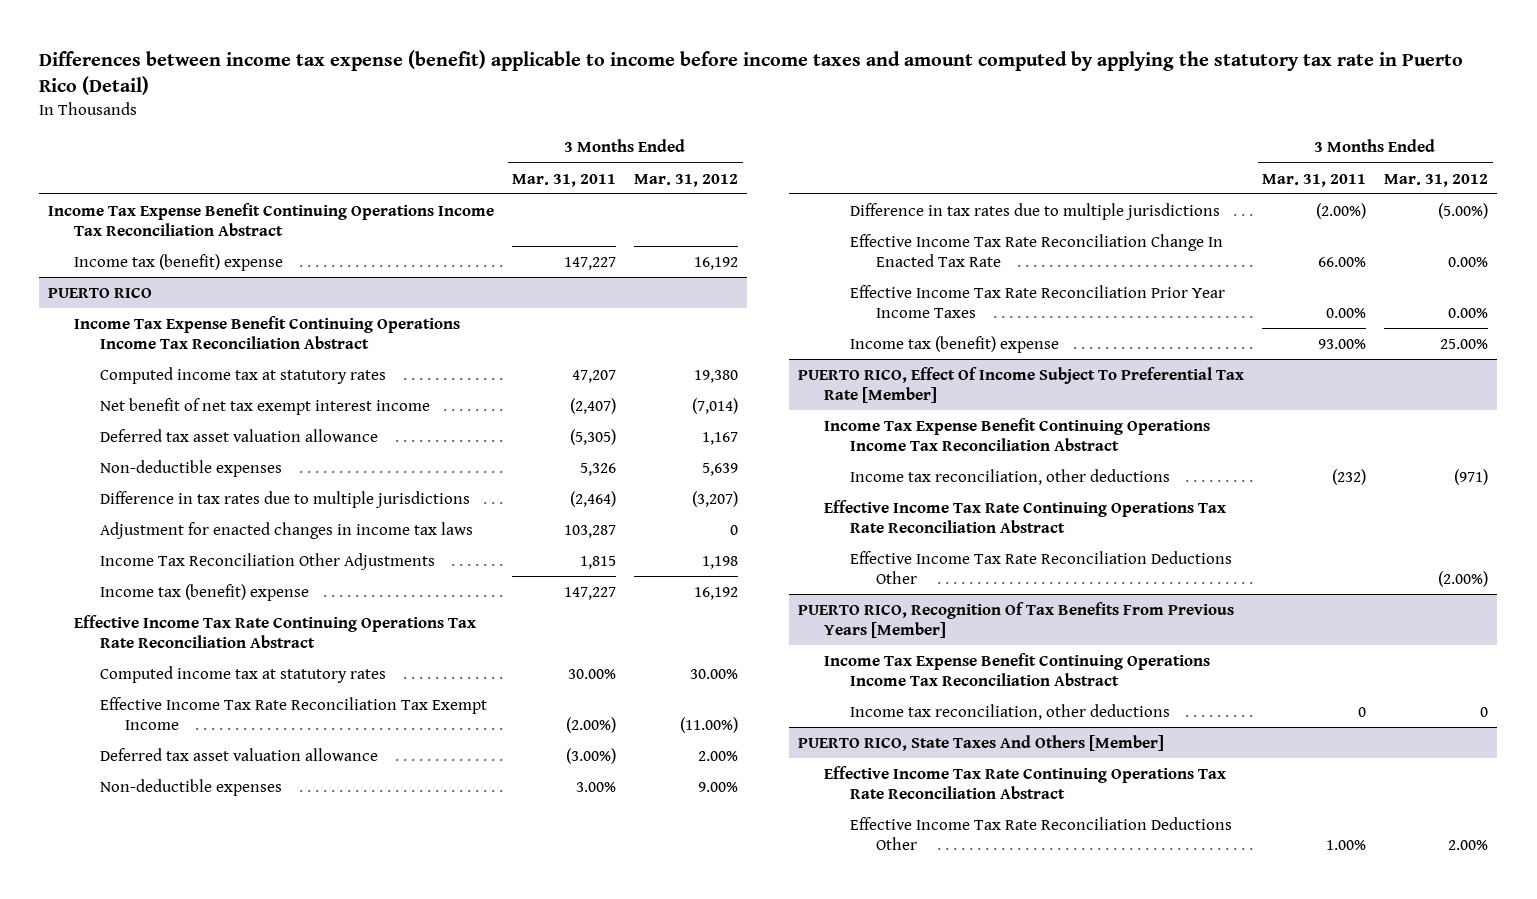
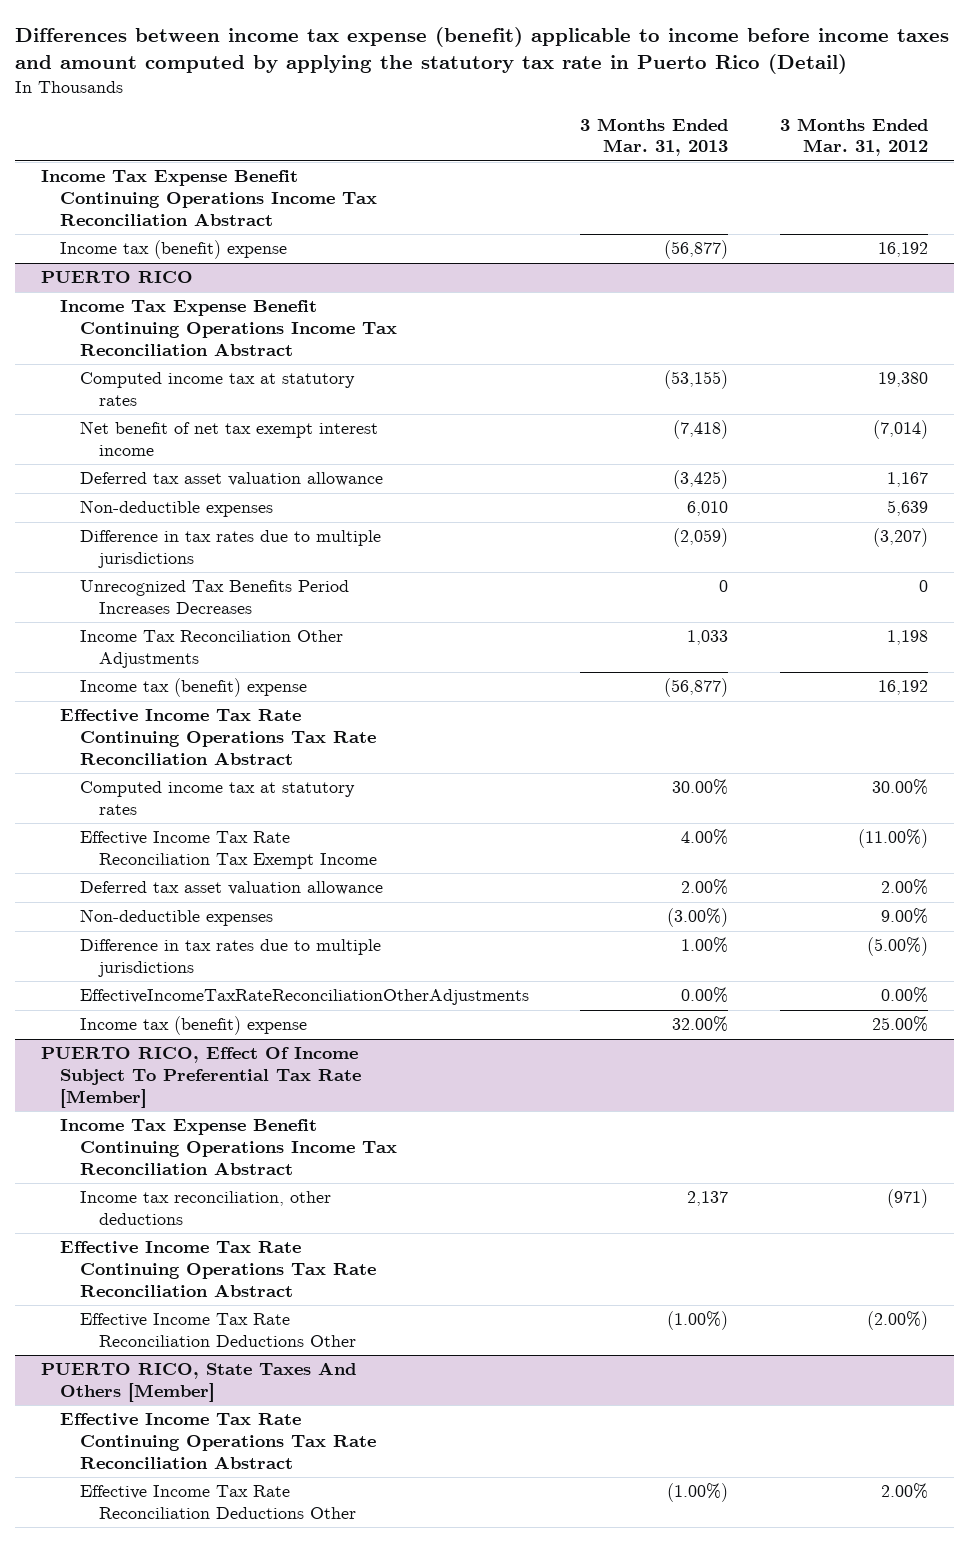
[512,173,617,187] Mar. 31, 2011 -> none
none -> [580,117,729,157] 3 Months Ended Mar. 31, 2013
[99,521,473,539] Adjustment for enacted changes in income tax laws -> none
none -> [79,580,349,615] Unrecognized Tax Benefits Period Increases Decreases
[849,233,1223,267] Effective Income Tax Rate Reconciliation Change In Enacted Tax Rate -> none
[849,284,1225,318] Effective Income Tax Rate Reconciliation Prior Year Income Taxes -> none
none -> [79,989,529,1006] EffectiveIncomeTaxRateReconciliationOtherAdjustments
[798,601,1235,638] PUERTO RICO, Recognition Of Tax Benefits From Previous Years [Member] -> none
[824,652,1211,686] Income Tax Expense Benefit Continuing Operations Income Tax Reconciliation Abstract -> none
[849,703,1170,720] Income tax reconciliation, other deductions -> none

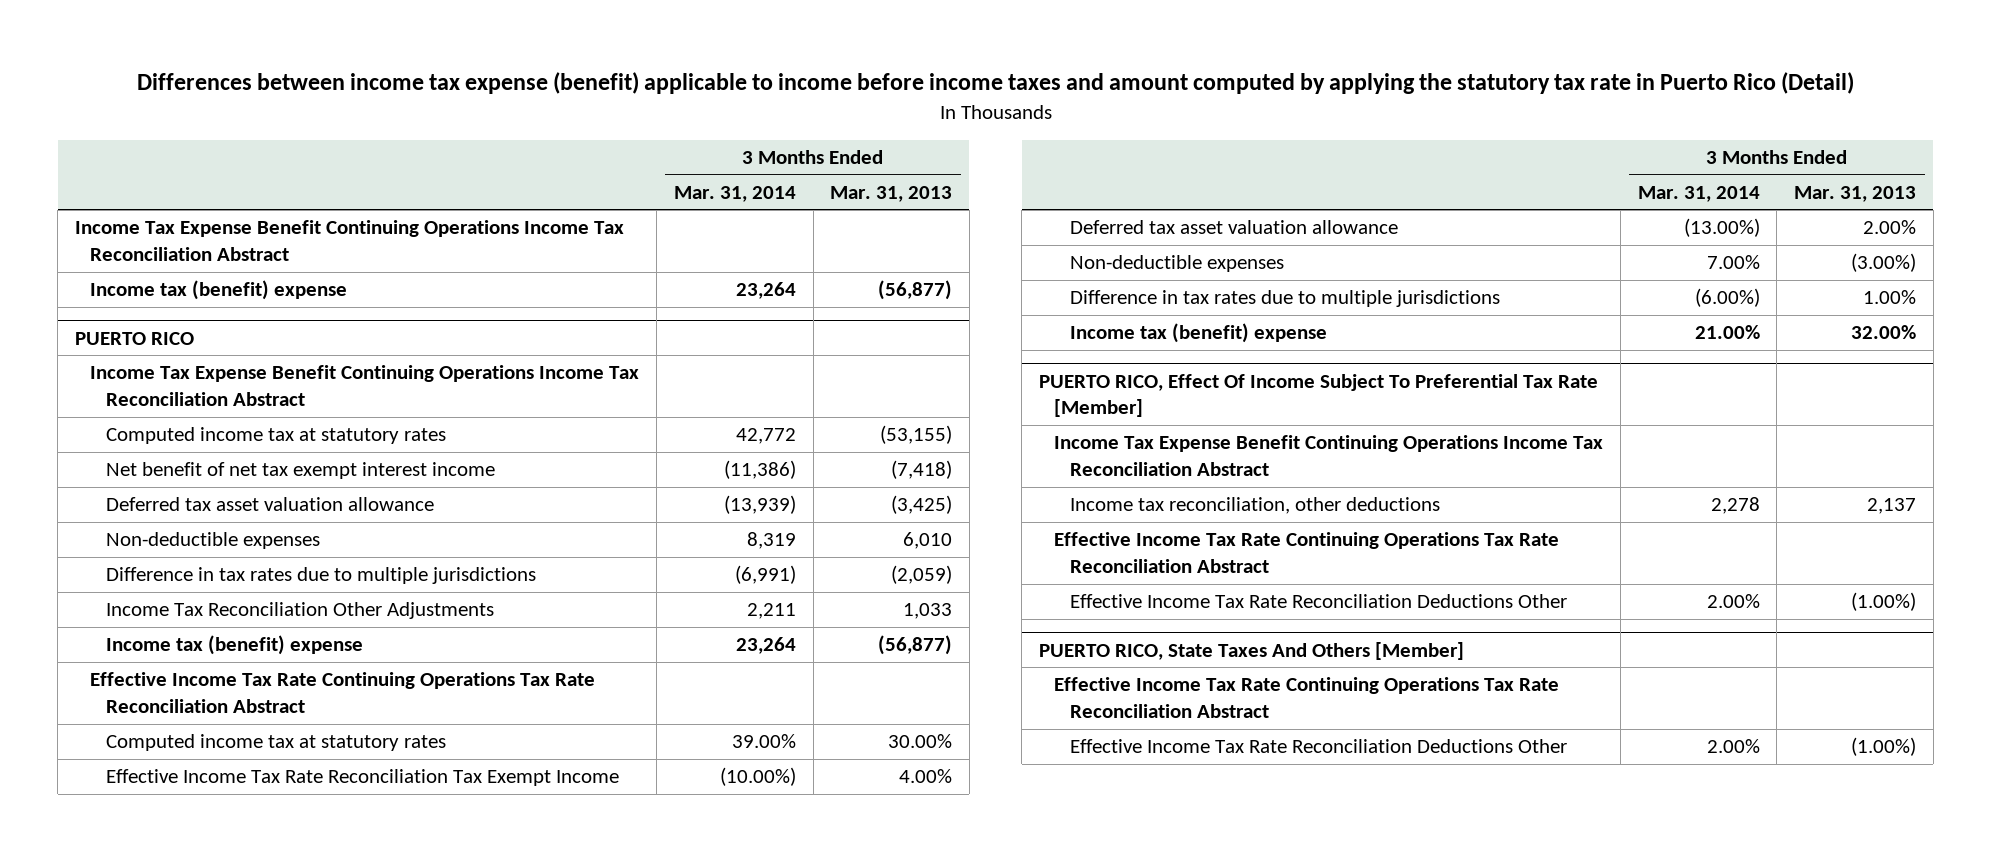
[780,117,929,157] 3 Months Ended Mar. 31, 2012 -> none
none -> [673,185,796,202] Mar. 31, 2014
[79,580,349,615] Unrecognized Tax Benefits Period Increases Decreases -> none
[79,989,529,1006] EffectiveIncomeTaxRateReconciliationOtherAdjustments -> none

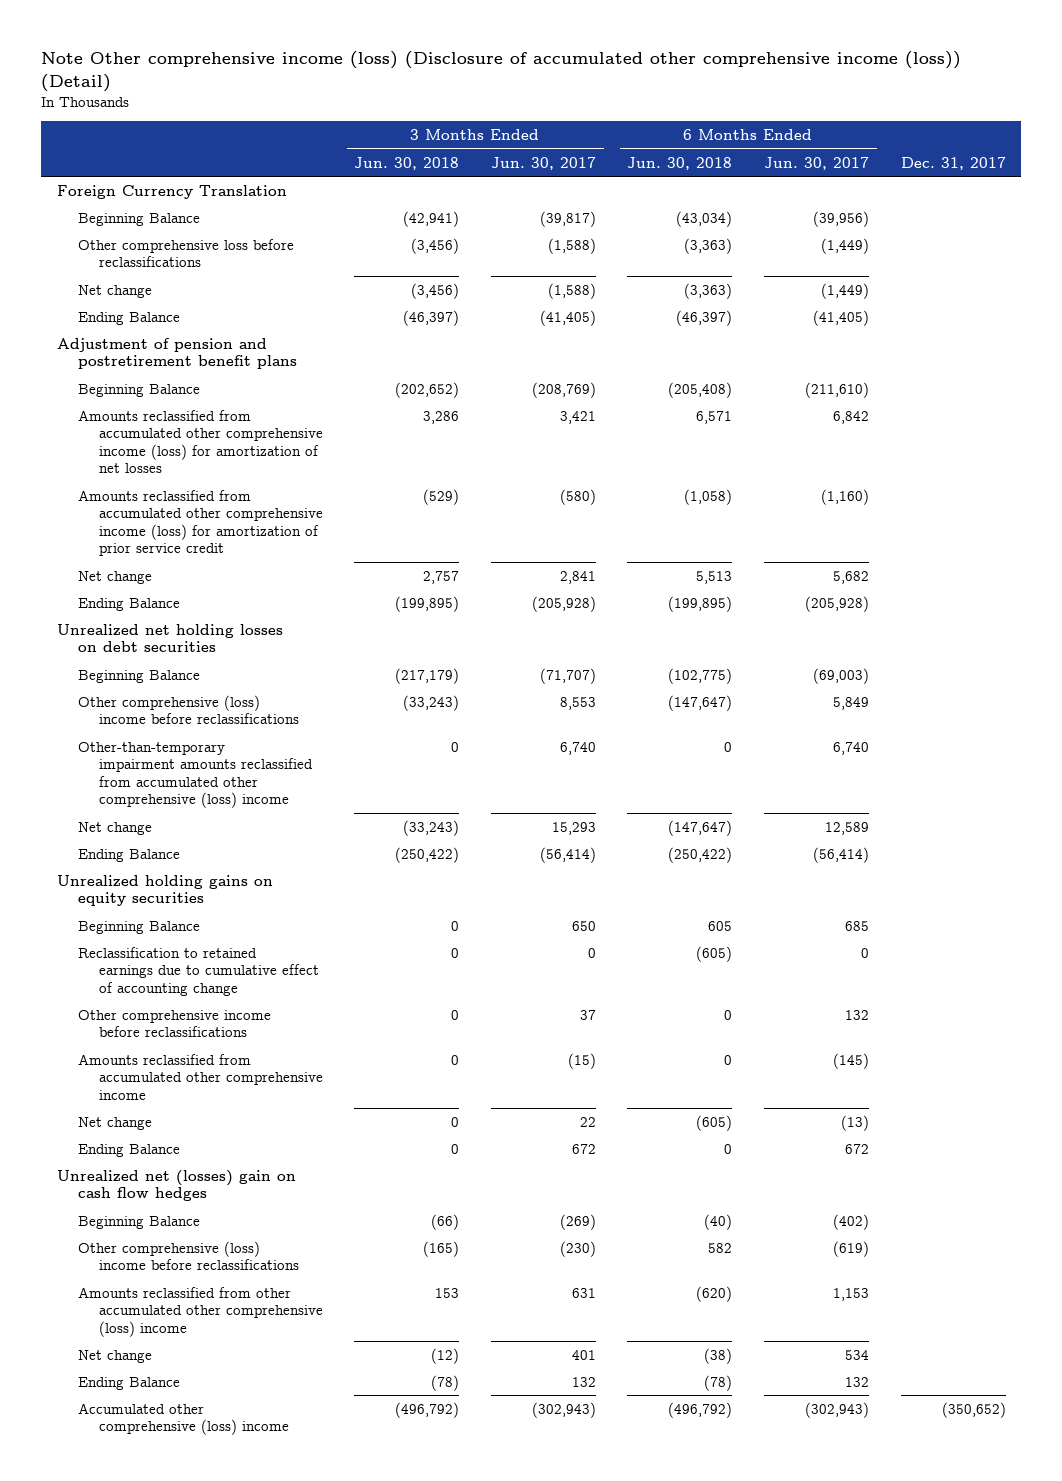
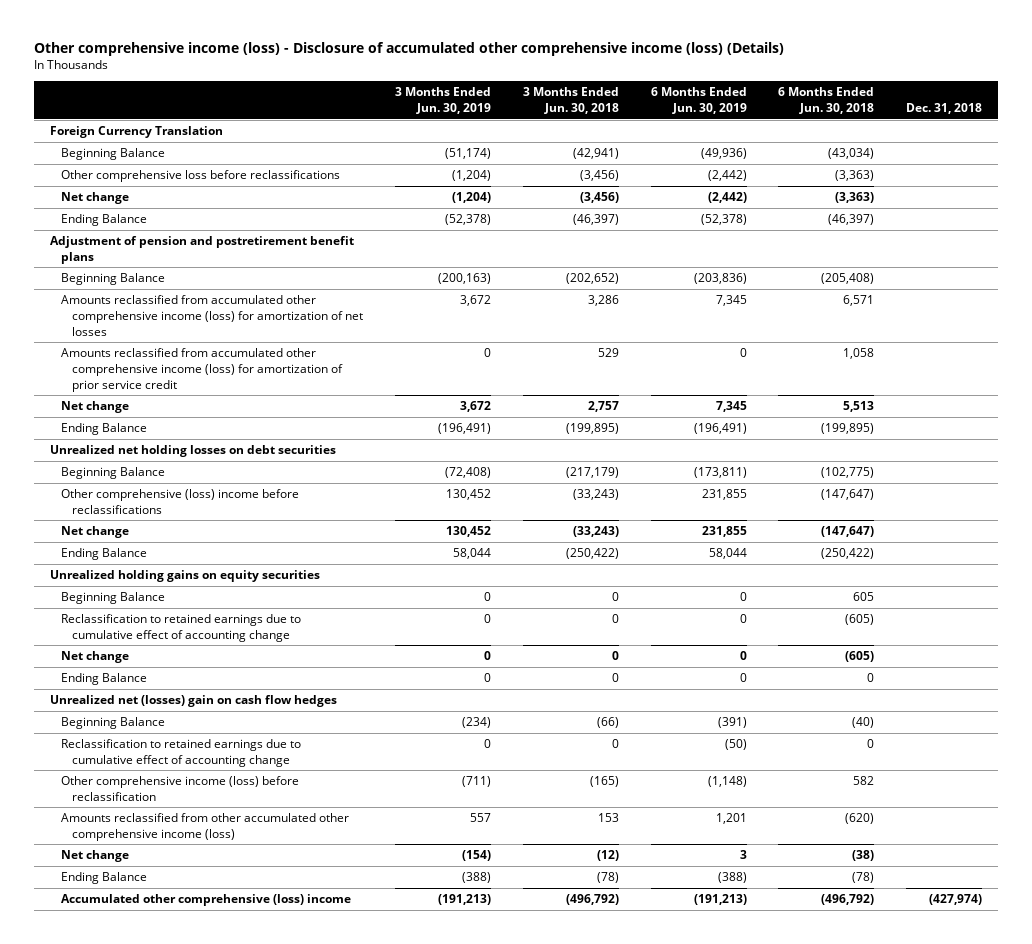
[41,50,962,92] Note Other comprehensive income (loss) (Disclosure of accumulated other comprehensive income (loss)) (Detail) -> [33,41,784,56] Other comprehensive income (loss) - Disclosure of accumulated other comprehensive income (loss) (Details)
[490,156,596,170] Jun. 30, 2017 -> none
[764,156,870,170] Jun. 30, 2017 -> none
[900,156,1006,170] Dec. 31, 2017 -> none
none -> [394,87,491,115] 3 Months Ended Jun. 30, 2019
none -> [650,87,747,115] 6 Months Ended Jun. 30, 2019
none -> [906,103,983,115] Dec. 31, 2018
[423,488,460,505] (529) -> [597,348,619,358] 529
[684,488,733,505] (1,058) -> [843,348,875,360] 1,058
[77,741,313,808] Other-than-temporary impairment amounts reclassified from accumulated other comprehensive (loss) income -> none
[77,1009,271,1038] Other comprehensive income before reclassifications -> none
[77,1053,323,1100] Amounts reclassified from accumulated other comprehensive income -> none
none -> [61,739,302,767] Reclassification to retained earnings due to cumulative effect of accounting change
[77,1240,299,1271] Other comprehensive (loss) income before reclassifications -> [61,776,300,801] Other comprehensive income (loss) before reclassification
[77,1286,323,1337] Amounts reclassified from other accumulated other comprehensive (loss) income -> [61,813,350,841] Amounts reclassified from other accumulated other comprehensive income (loss)

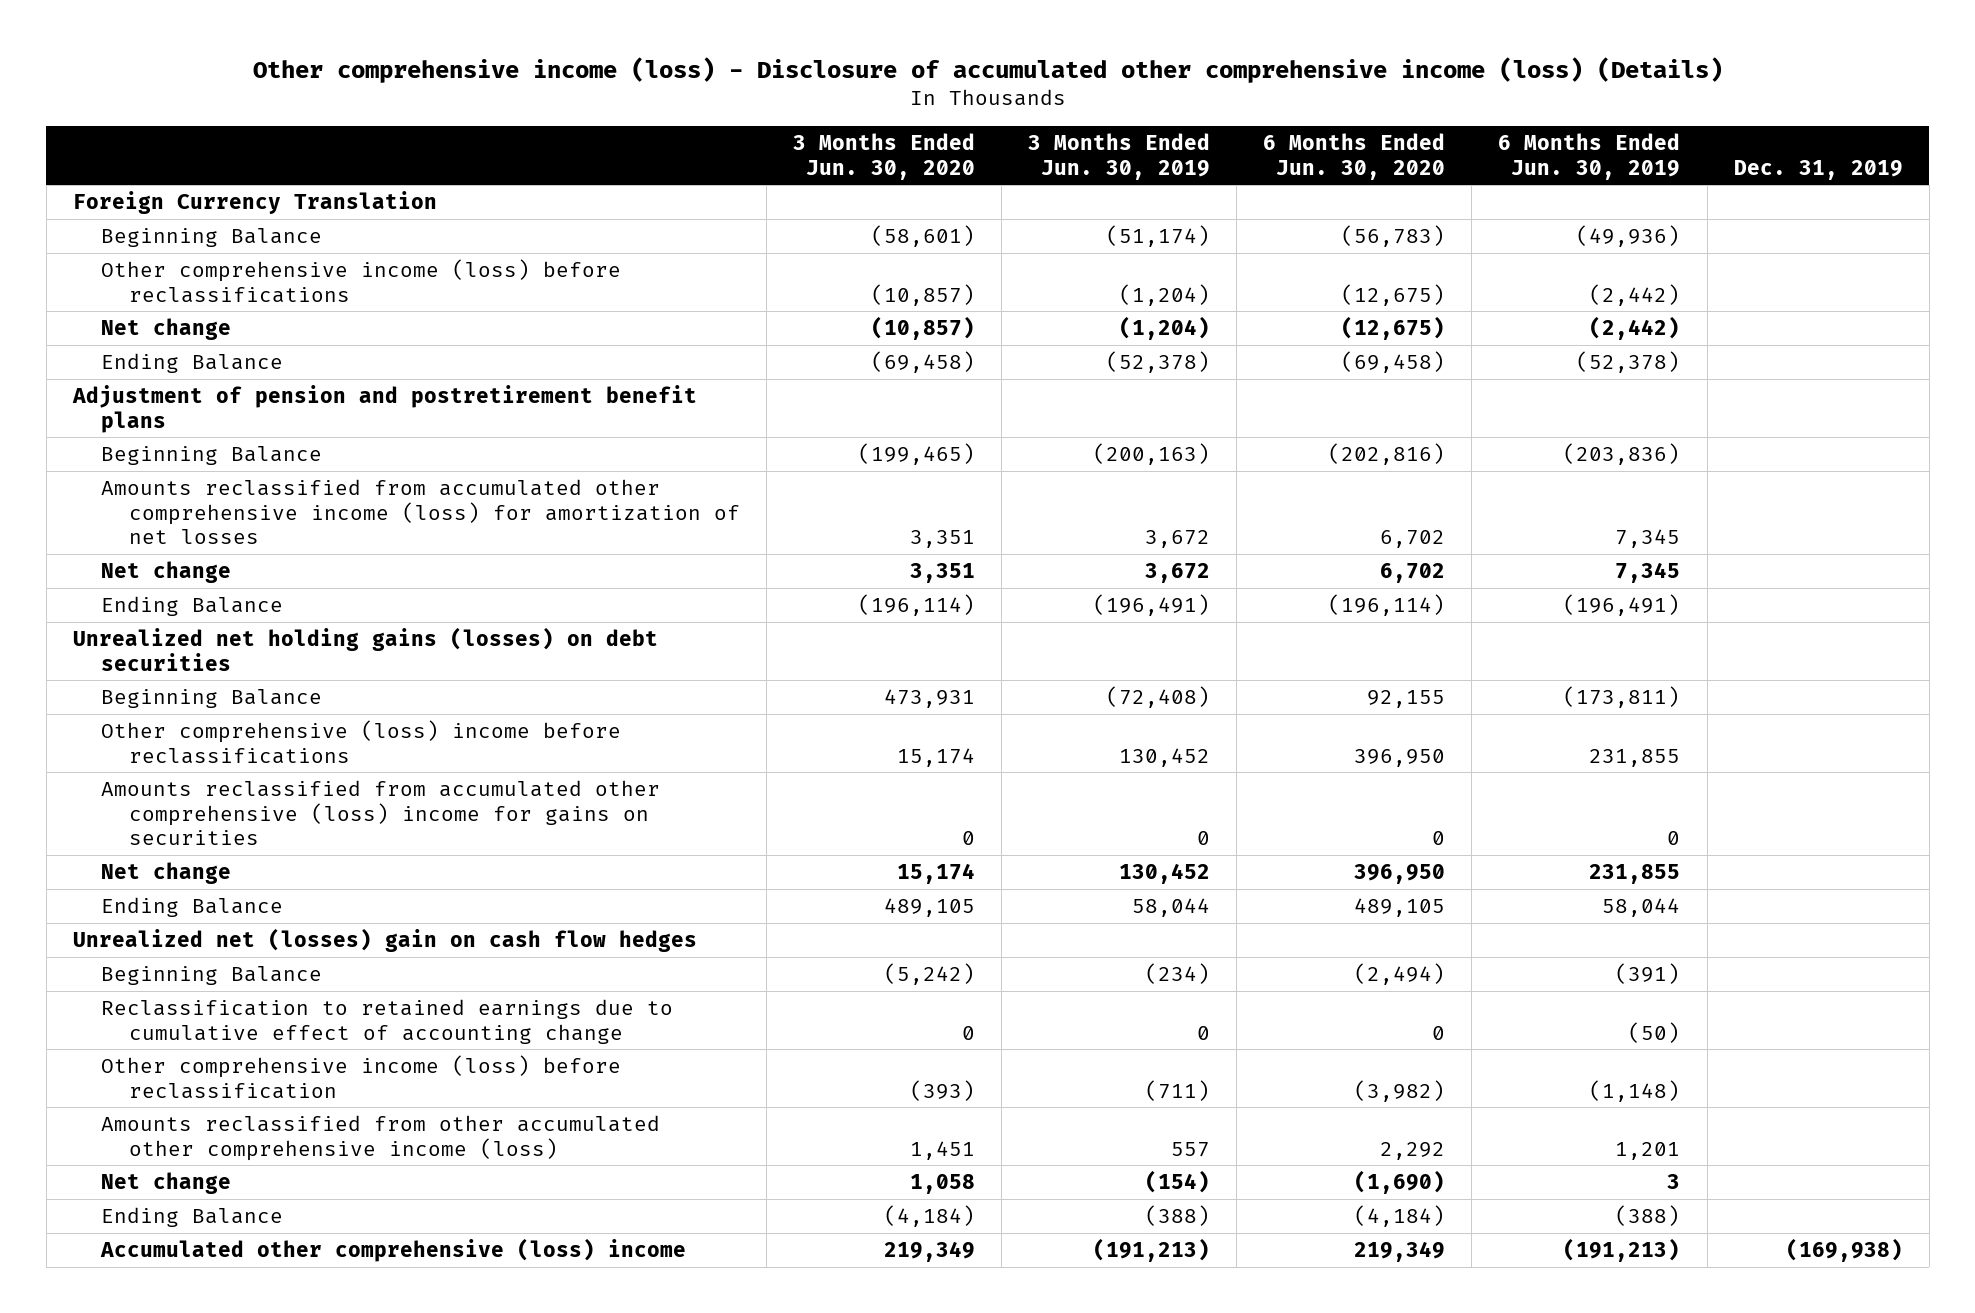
[522,87,619,115] 3 Months Ended Jun. 30, 2018 -> none
[778,87,875,115] 6 Months Ended Jun. 30, 2018 -> none
[906,103,983,115] Dec. 31, 2018 -> none
none -> [793,132,976,180] 3 Months Ended Jun. 30, 2020
none -> [1263,132,1446,180] 6 Months Ended Jun. 30, 2020
none -> [1733,159,1903,180] Dec. 31, 2019
[61,170,341,183] Other comprehensive loss before reclassifications -> [100,259,621,303] Other comprehensive income (loss) before reclassifications
[61,348,344,392] Amounts reclassified from accumulated other comprehensive income (loss) for amortization of prior service credit -> none
[49,445,336,458] Unrealized net holding losses on debt securities -> [72,627,658,671] Unrealized net holding gains (losses) on debt securities
none -> [100,780,660,846] Amounts reclassified from accumulated other comprehensive (loss) income for gains on securities
[49,570,320,583] Unrealized holding gains on equity securities -> none
[61,592,166,605] Beginning Balance -> none
[61,614,302,642] Reclassification to retained earnings due to cumulative effect of accounting change -> none
[61,651,130,664] Net change -> none
[61,673,148,686] Ending Balance -> none

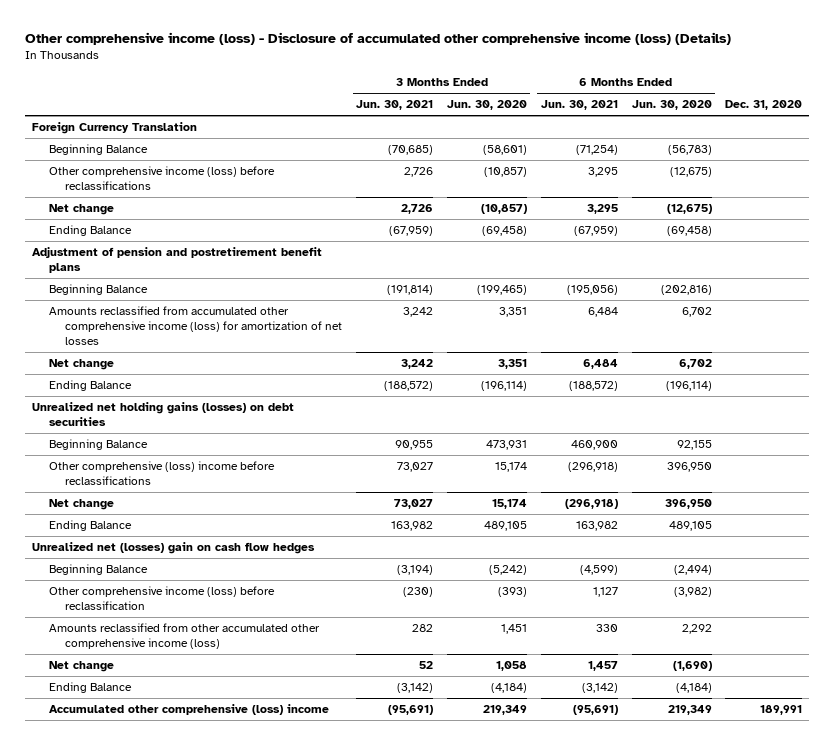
[1028,132,1211,180] 3 Months Ended Jun. 30, 2019 -> none
[1498,132,1681,180] 6 Months Ended Jun. 30, 2019 -> none
[1733,159,1903,180] Dec. 31, 2019 -> none
none -> [356,100,434,111] Jun. 30, 2021
none -> [540,100,618,111] Jun. 30, 2021
none -> [725,100,803,111] Dec. 31, 2020
[100,780,660,846] Amounts reclassified from accumulated other comprehensive (loss) income for gains on securities -> none
[100,999,673,1044] Reclassification to retained earnings due to cumulative effect of accounting change -> none

